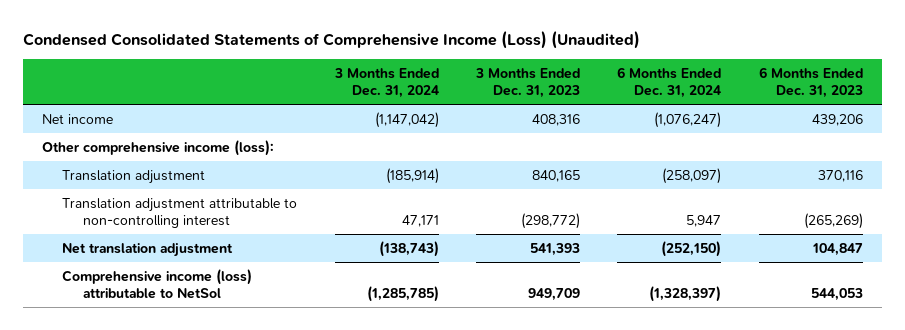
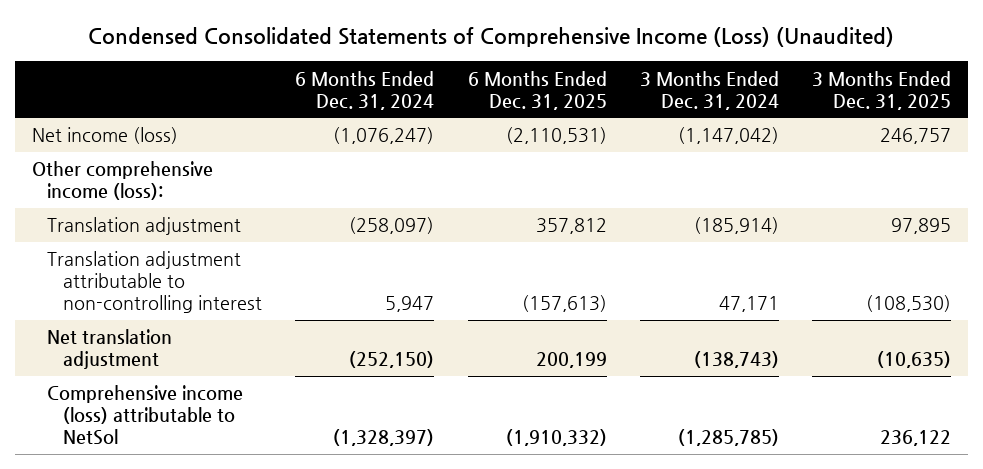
[475,67,581,99] 3 Months Ended Dec. 31, 2023 -> none
[758,66,863,99] 6 Months Ended Dec. 31, 2023 -> none
none -> [467,70,607,110] 6 Months Ended Dec. 31, 2025
none -> [812,70,952,110] 3 Months Ended Dec. 31, 2025
[41,113,113,124] Net income -> [31,127,178,145] Net income (loss)

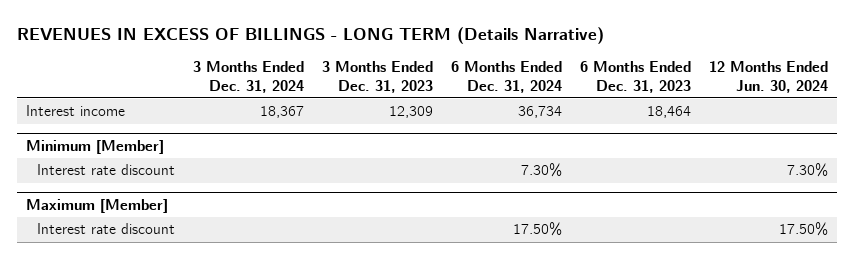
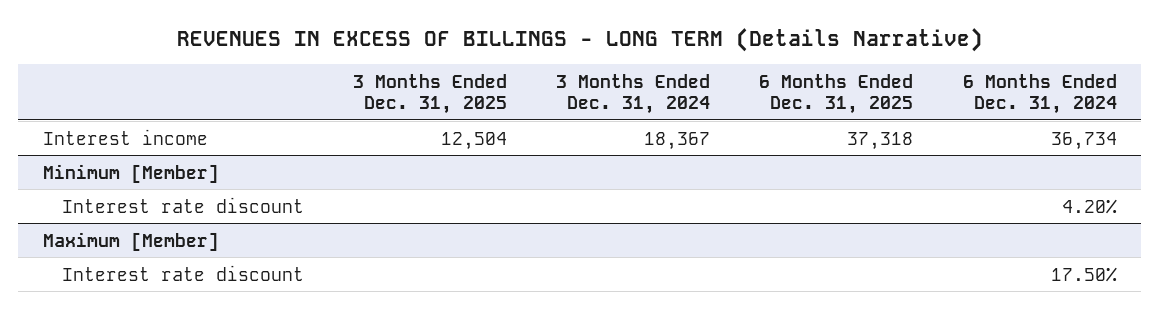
[322,60,434,93] 3 Months Ended Dec. 31, 2023 -> none
[580,60,692,93] 6 Months Ended Dec. 31, 2023 -> none
[709,60,829,93] 12 Months Ended Jun. 30, 2024 -> none
none -> [352,73,507,114] 3 Months Ended Dec. 31, 2025
none -> [759,73,914,114] 6 Months Ended Dec. 31, 2025
[521,163,563,178] 7.30% -> [1061,198,1117,214] 4.20%

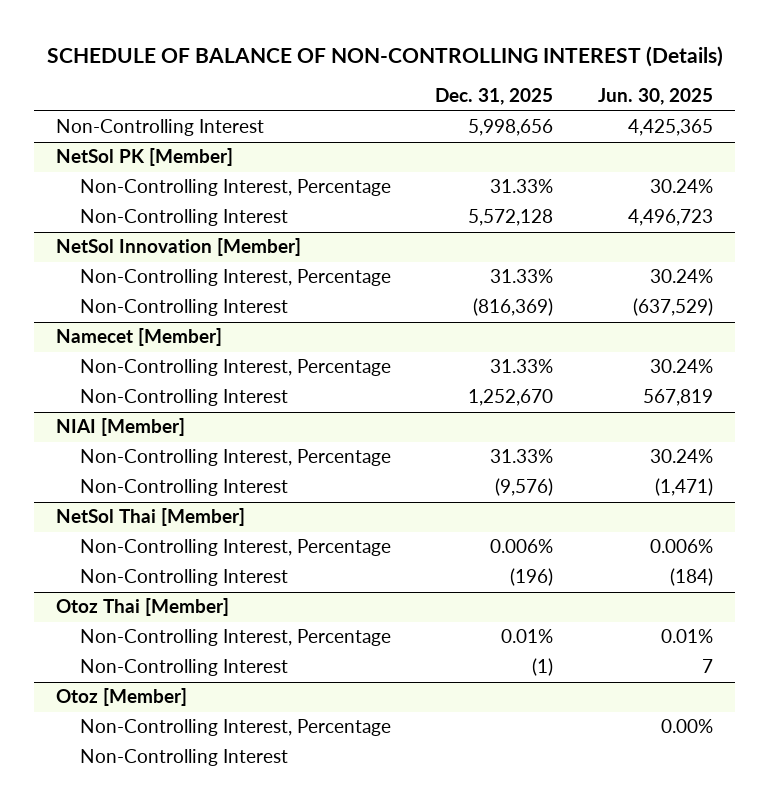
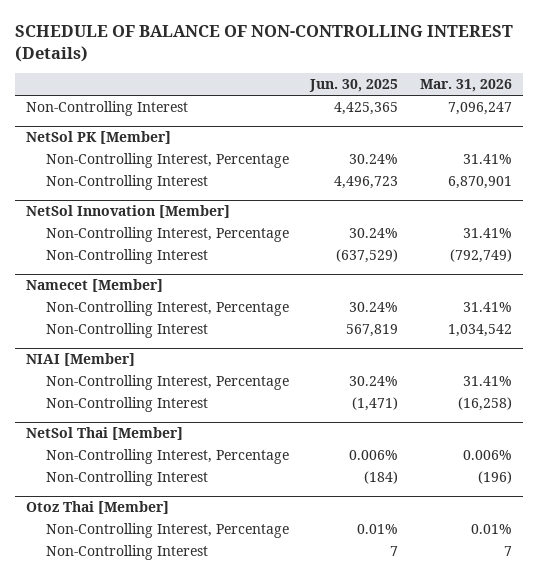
[435,88,554,106] Dec. 31, 2025 -> none
none -> [419,79,512,93] Mar. 31, 2026
[56,688,188,707] Otoz [Member] -> none
[79,719,391,737] Non-Controlling Interest, Percentage -> none
[79,749,288,767] Non-Controlling Interest -> none

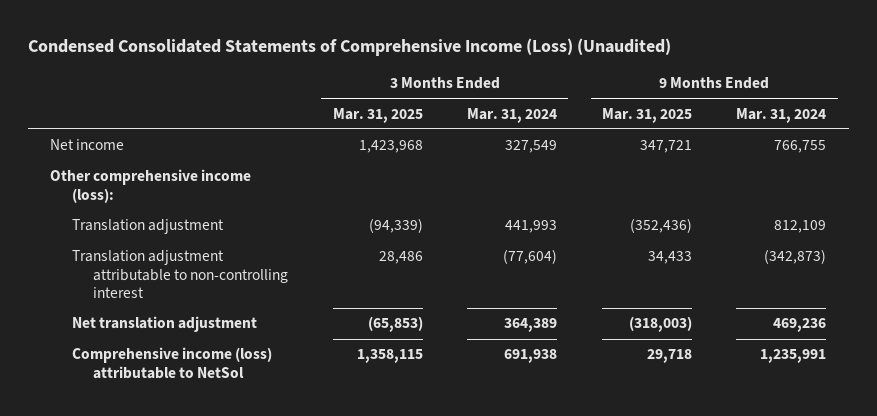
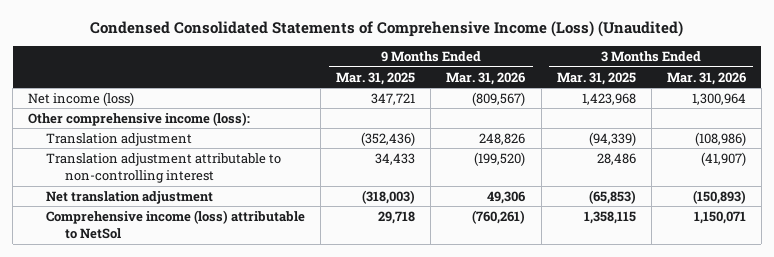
[467,107,558,123] Mar. 31, 2024 -> none
[736,107,827,123] Mar. 31, 2024 -> none
none -> [446,71,526,85] Mar. 31, 2026
none -> [666,71,746,85] Mar. 31, 2026
[50,139,125,151] Net income -> [28,91,135,106] Net income (loss)

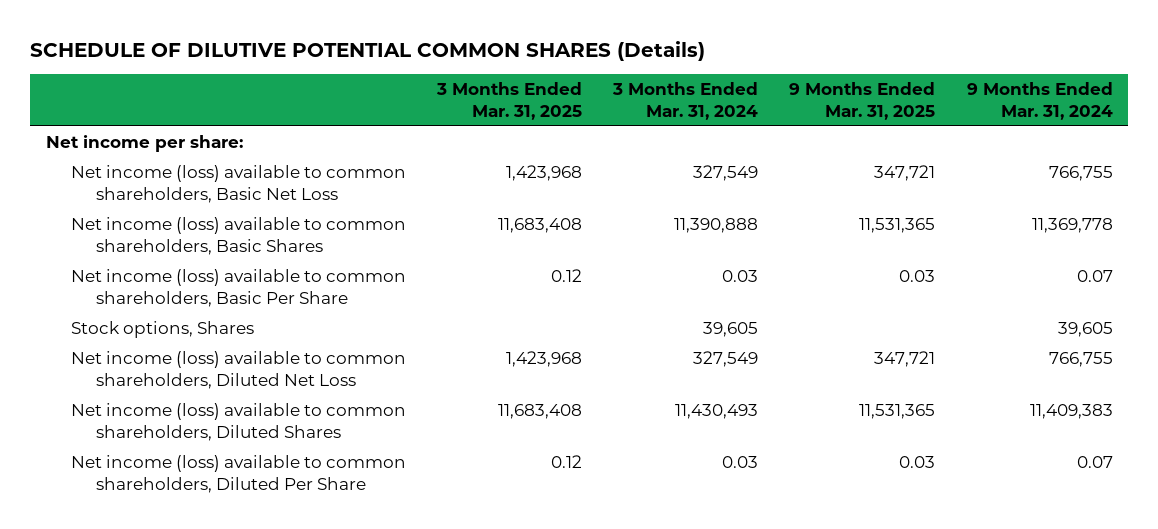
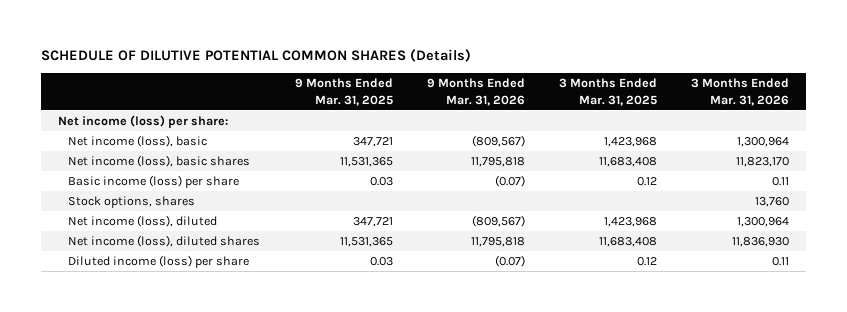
[612,82,759,120] 3 Months Ended Mar. 31, 2024 -> none
[966,82,1113,120] 9 Months Ended Mar. 31, 2024 -> none
none -> [426,78,525,106] 9 Months Ended Mar. 31, 2026
none -> [691,78,790,106] 3 Months Ended Mar. 31, 2026
[45,135,243,153] Net income per share: -> [57,115,228,129] Net income (loss) per share:
[71,165,407,203] Net income (loss) available to common shareholders, Basic Net Loss -> [68,135,208,148] Net income (loss), basic
[71,217,407,255] Net income (loss) available to common shareholders, Basic Shares -> [68,155,251,168] Net income (loss), basic shares
[71,269,407,307] Net income (loss) available to common shareholders, Basic Per Share -> [68,175,240,189] Basic income (loss) per share
[71,321,255,339] Stock options, Shares -> [68,196,196,209] Stock options, shares
[71,351,407,389] Net income (loss) available to common shareholders, Diluted Net Loss -> [68,215,218,228] Net income (loss), diluted
[71,403,407,441] Net income (loss) available to common shareholders, Diluted Shares -> [68,235,261,248] Net income (loss), diluted shares
[71,455,407,493] Net income (loss) available to common shareholders, Diluted Per Share -> [68,255,250,269] Diluted income (loss) per share

